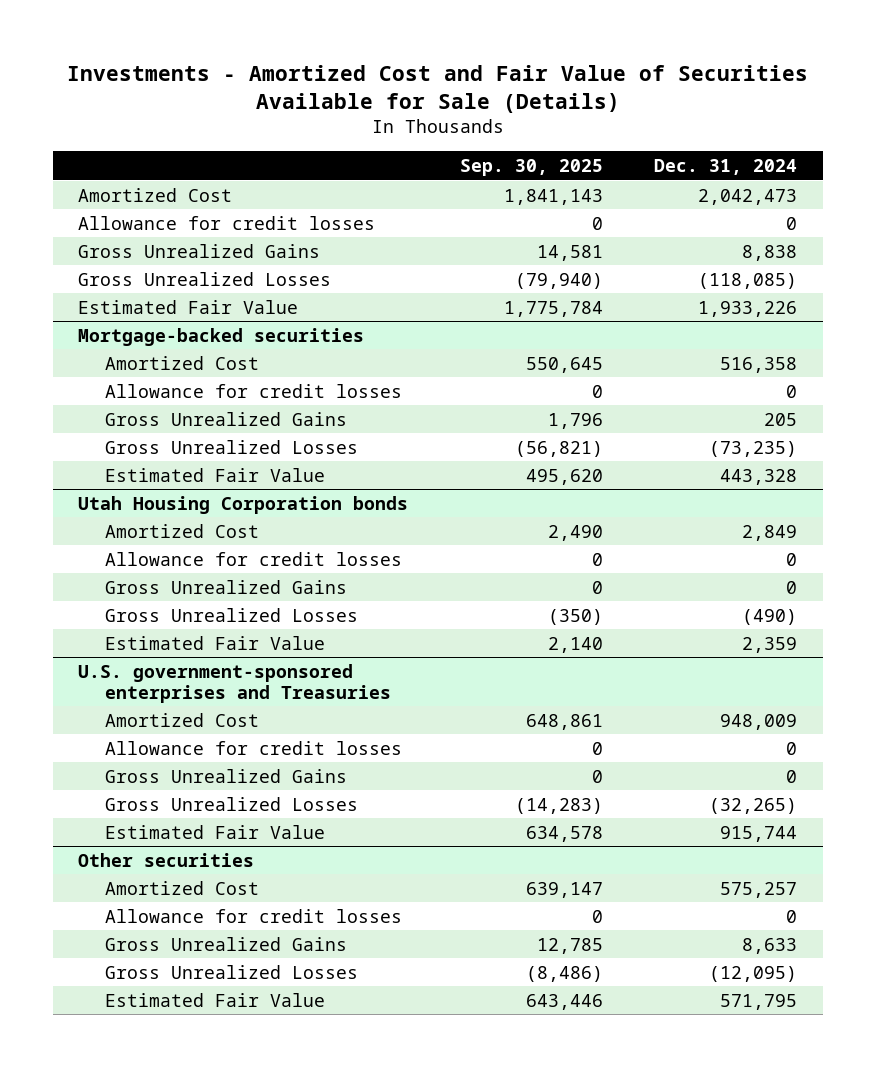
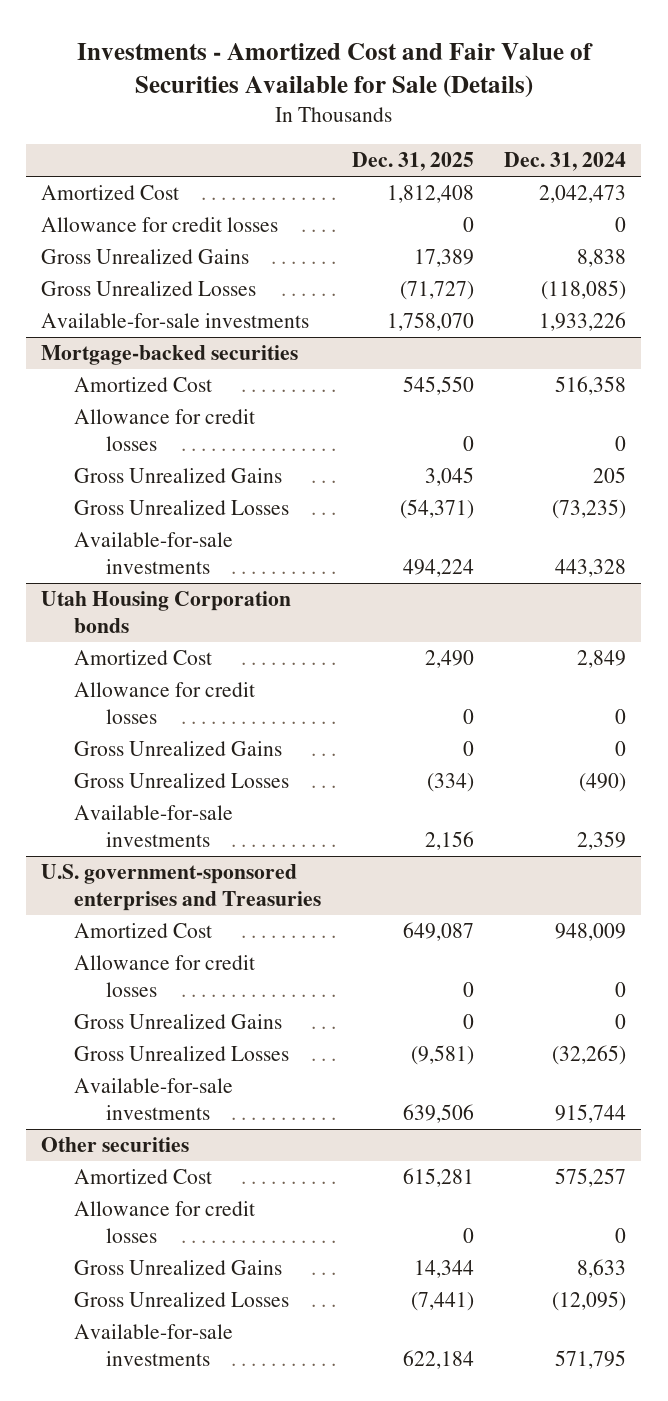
[459,158,603,176] Sep. 30, 2025 -> none
none -> [351,152,474,172] Dec. 31, 2025
[78,299,299,314] Estimated Fair Value -> [41,313,310,329] Available-for-sale investments
[105,467,326,482] Estimated Fair Value -> [73,532,233,575] Available-for-sale investments
[105,635,326,650] Estimated Fair Value -> [73,805,233,848] Available-for-sale investments
[105,824,326,839] Estimated Fair Value -> [73,1078,233,1121] Available-for-sale investments
[105,992,326,1007] Estimated Fair Value -> [73,1324,233,1367] Available-for-sale investments

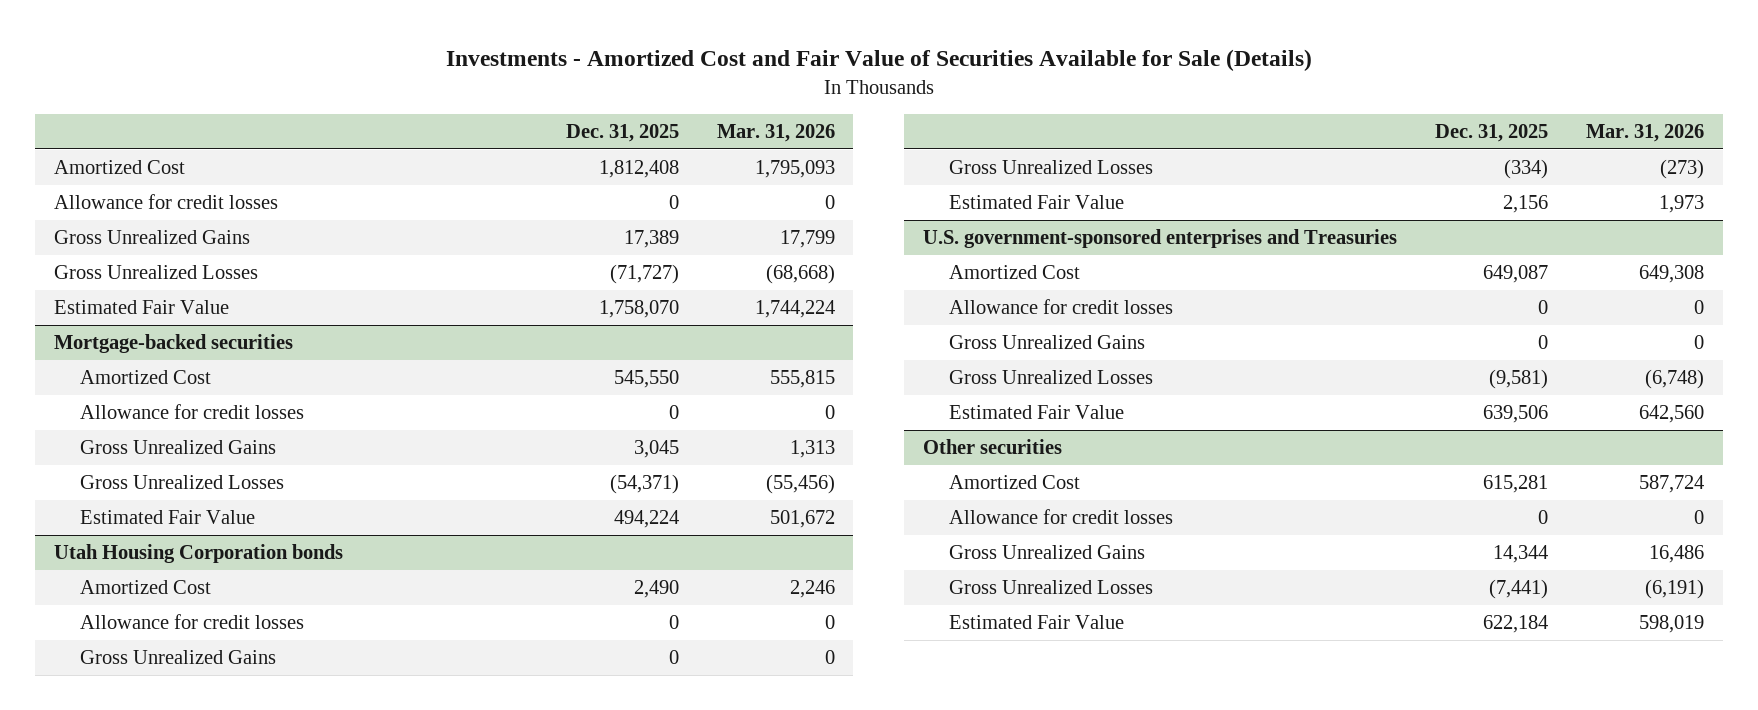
[504,152,627,172] Dec. 31, 2024 -> none
none -> [716,124,835,143] Mar. 31, 2026
[41,313,310,329] Available-for-sale investments -> [53,300,229,315] Estimated Fair Value
[73,532,233,575] Available-for-sale investments -> [80,510,256,525] Estimated Fair Value
[73,805,233,848] Available-for-sale investments -> [949,195,1125,210] Estimated Fair Value
[73,1078,233,1121] Available-for-sale investments -> [949,405,1125,420] Estimated Fair Value
[73,1324,233,1367] Available-for-sale investments -> [949,615,1125,630] Estimated Fair Value

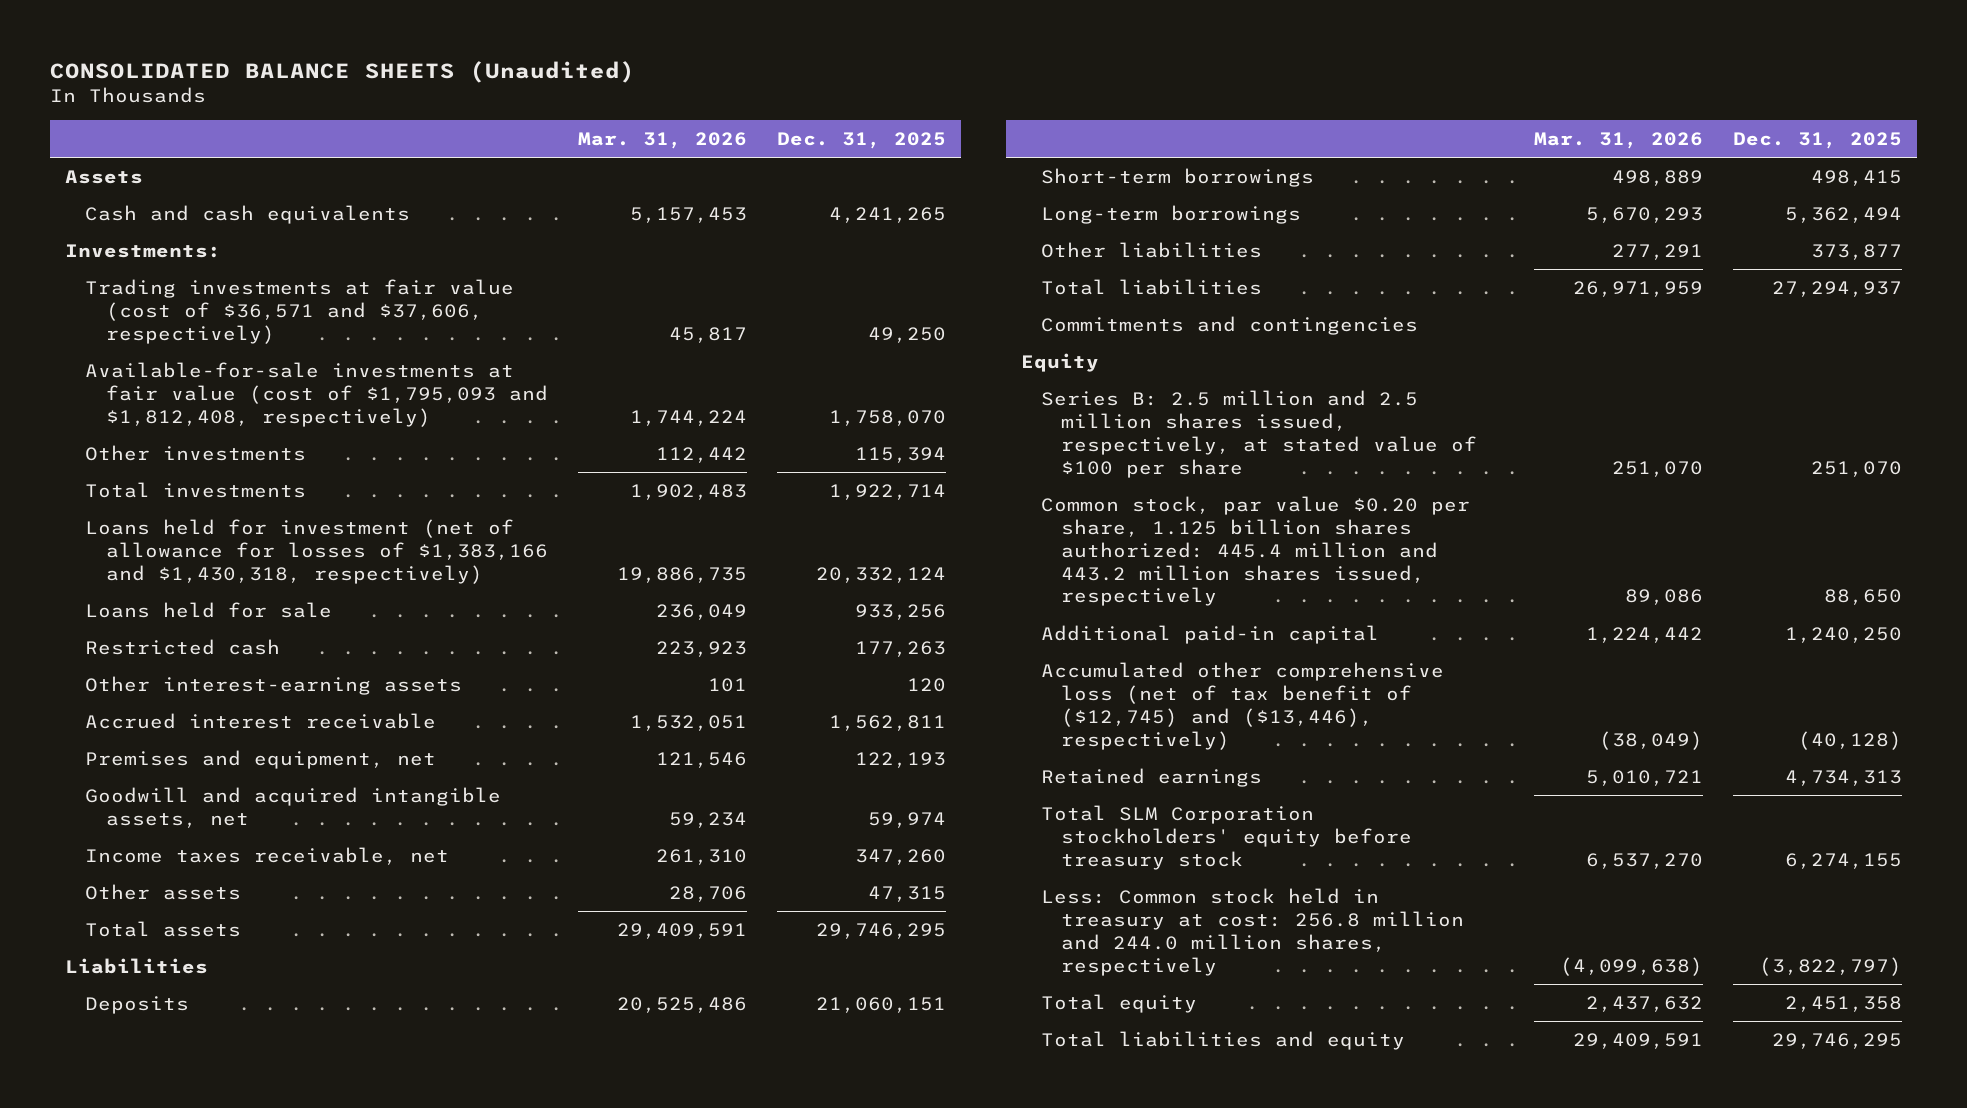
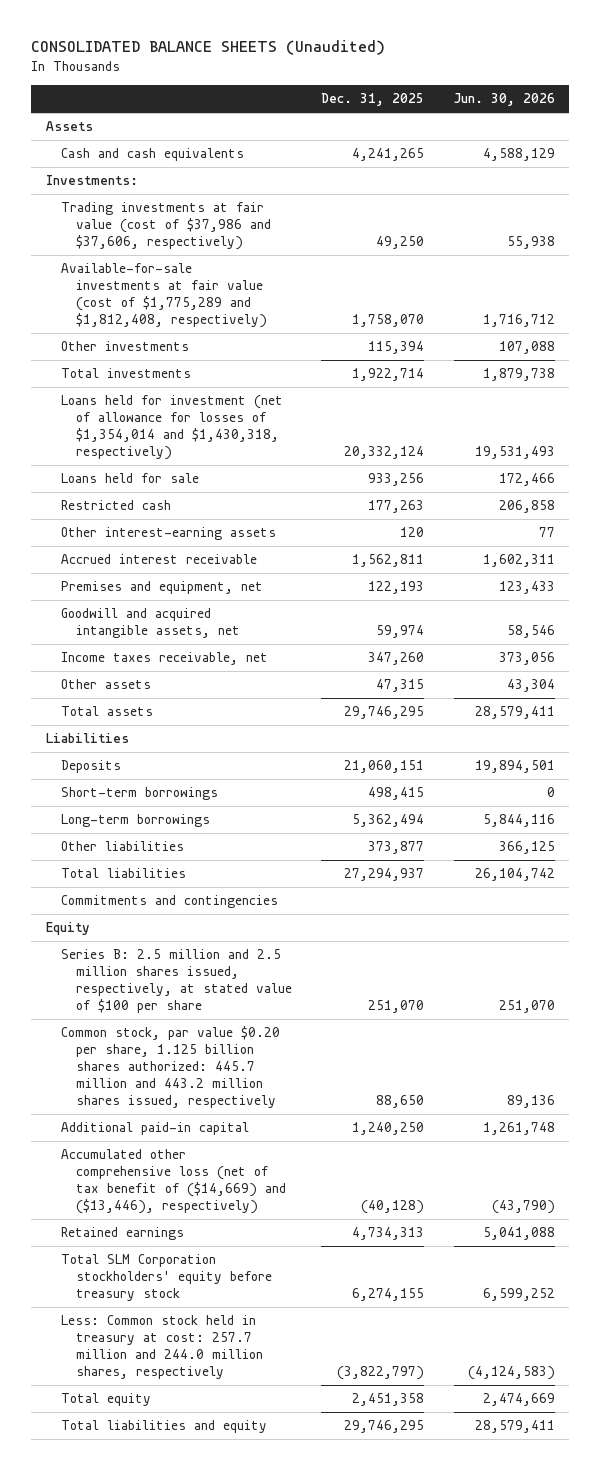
[577,132,747,150] Mar. 31, 2026 -> none
none -> [453,93,555,107] Jun. 30, 2026
[85,278,515,344] Trading investments at fair value (cost of $36,571 and $37,606, respectively) -> [60,202,271,251] Trading investments at fair value (cost of $37,986 and $37,606, respectively)
[85,361,548,427] Available-for-sale investments at fair value (cost of $1,795,093 and $1,812,408, respectively) -> [60,263,267,329] Available-for-sale investments at fair value (cost of $1,775,289 and $1,812,408, respectively)
[85,518,548,584] Loans held for investment (net of allowance for losses of $1,383,166 and $1,430,318, respectively) -> [60,395,283,461] Loans held for investment (net of allowance for losses of $1,354,014 and $1,430,318, respectively)
[1041,495,1471,607] Common stock, par value $0.20 per share, 1.125 billion shares authorized: 445.4 million and 443.2 million shares issued, respectively -> [60,1026,280,1109] Common stock, par value $0.20 per share, 1.125 billion shares authorized: 445.7 million and 443.2 million shares issued, respectively
[1041,661,1445,750] Accumulated other comprehensive loss (net of tax benefit of ($12,745) and ($13,446), respectively) -> [60,1149,286,1215] Accumulated other comprehensive loss (net of tax benefit of ($14,669) and ($13,446), respectively)
[1041,887,1465,976] Less: Common stock held in treasury at cost: 256.8 million and 244.0 million shares, respectively -> [60,1315,263,1380] Less: Common stock held in treasury at cost: 257.7 million and 244.0 million shares, respectively

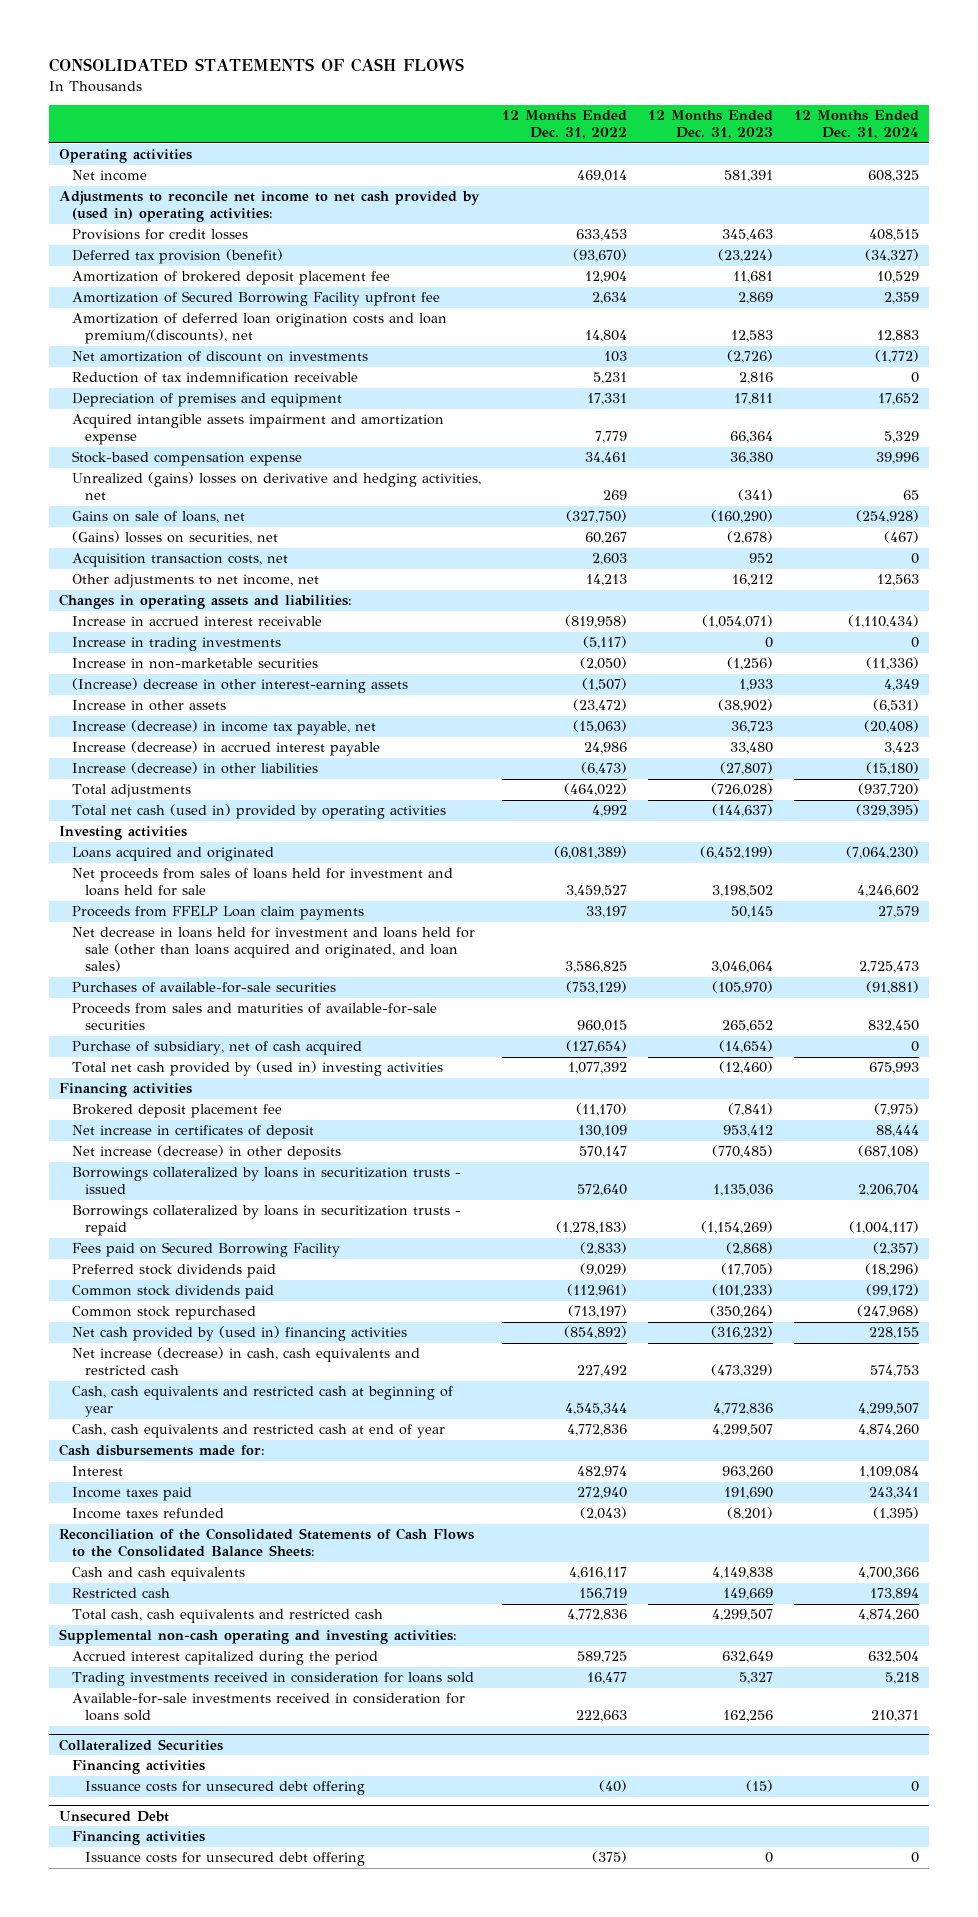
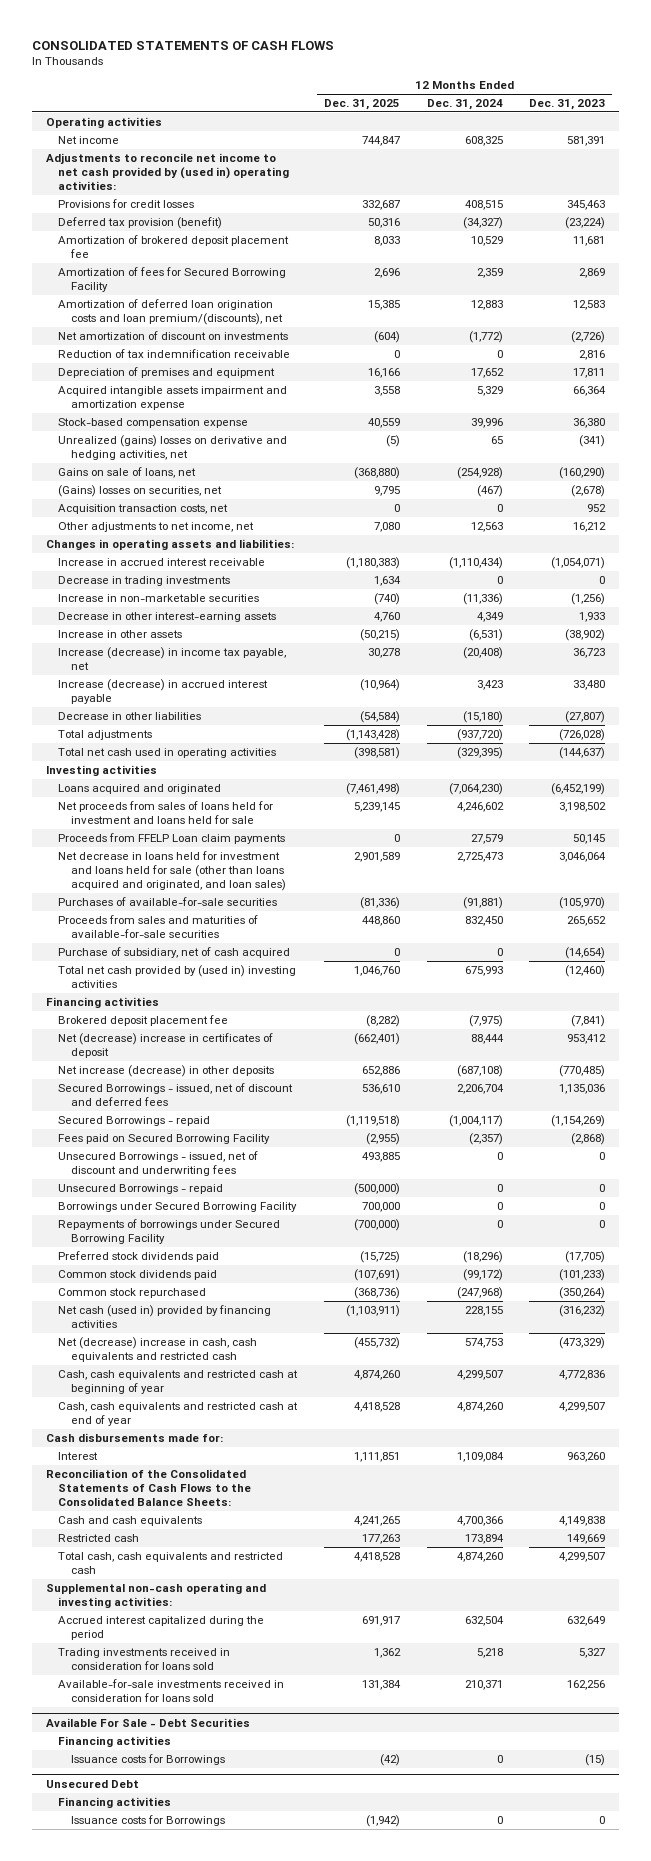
[501,110,627,140] 12 Months Ended Dec. 31, 2022 -> none
none -> [323,98,400,110] Dec. 31, 2025
[71,291,440,307] Amortization of Secured Borrowing Facility upfront fee -> [58,266,287,292] Amortization of fees for Secured Borrowing Facility
[71,637,281,652] Increase in trading investments -> [58,575,231,586] Decrease in trading investments
[71,678,408,694] (Increase) decrease in other interest-earning assets -> [58,611,277,622] Decrease in other interest-earning assets
[71,762,318,775] Increase (decrease) in other liabilities -> [58,711,202,720] Decrease in other liabilities
[71,804,446,820] Total net cash (used in) provided by operating activities -> [58,747,277,758] Total net cash used in operating activities
[71,1125,314,1140] Net increase in certificates of deposit -> [58,1032,274,1058] Net (decrease) increase in certificates of deposit
[71,1167,461,1195] Borrowings collateralized by loans in securitization trusts - issued -> [58,1082,294,1106] Secured Borrowings - issued, net of discount and deferred fees
[71,1205,461,1237] Borrowings collateralized by loans in securitization trusts - repaid -> [58,1115,211,1126] Secured Borrowings - repaid
none -> [58,1150,259,1176] Unsecured Borrowings - issued, net of discount and underwriting fees
none -> [58,1183,224,1194] Unsecured Borrowings - repaid
none -> [58,1201,298,1212] Borrowings under Secured Borrowing Facility
none -> [58,1218,281,1244] Repayments of borrowings under Secured Borrowing Facility
[71,1326,407,1342] Net cash provided by (used in) financing activities -> [58,1304,272,1328] Net cash (used in) provided by financing activities
[71,1347,420,1376] Net increase (decrease) in cash, cash equivalents and restricted cash -> [58,1336,258,1362] Net (decrease) increase in cash, cash equivalents and restricted cash
[71,1487,192,1502] Income taxes paid -> none
[71,1508,224,1520] Income taxes refunded -> none
[59,1738,224,1751] Collateralized Securities -> none
none -> [45,1717,250,1727] Available For Sale - Debt Securities
[84,1781,365,1796] Issuance costs for unsecured debt offering -> [71,1753,226,1765] Issuance costs for Borrowings
[84,1852,365,1867] Issuance costs for unsecured debt offering -> [71,1814,226,1826] Issuance costs for Borrowings

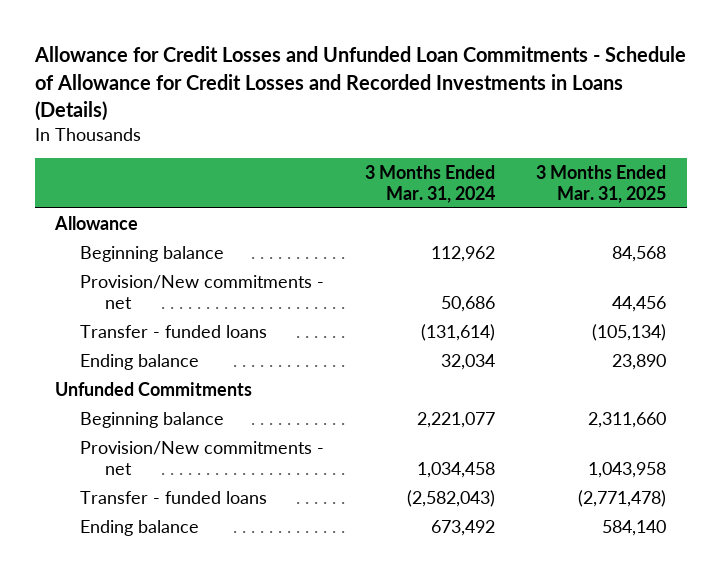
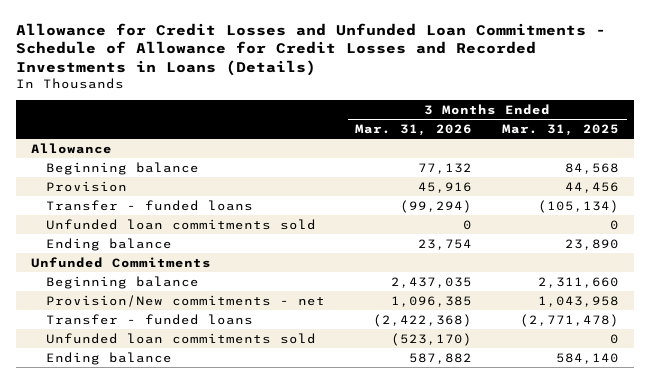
[365,164,496,203] 3 Months Ended Mar. 31, 2024 -> none
none -> [355,124,473,137] Mar. 31, 2026
[80,274,325,309] Provision/New commitments - net -> [46,180,128,192] Provision
none -> [46,218,317,230] Unfunded loan commitments sold
none -> [46,332,317,344] Unfunded loan commitments sold

